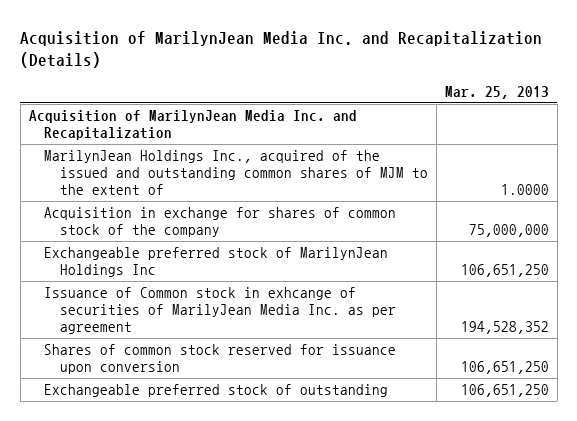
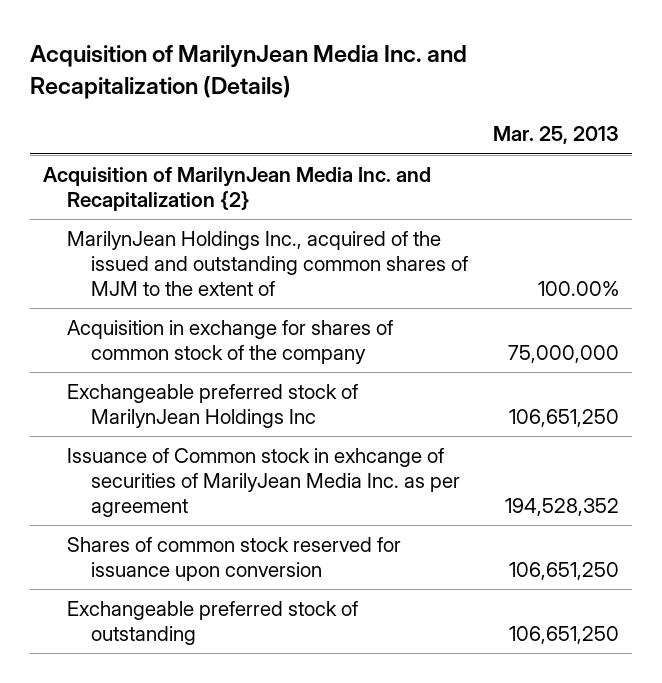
[28,110,357,141] Acquisition of MarilynJean Media Inc. and Recapitalization -> [42,167,431,212] Acquisition of MarilynJean Media Inc. and Recapitalization {2}
[500,184,549,196] 1.0000 -> [538,281,620,297] 100.00%

